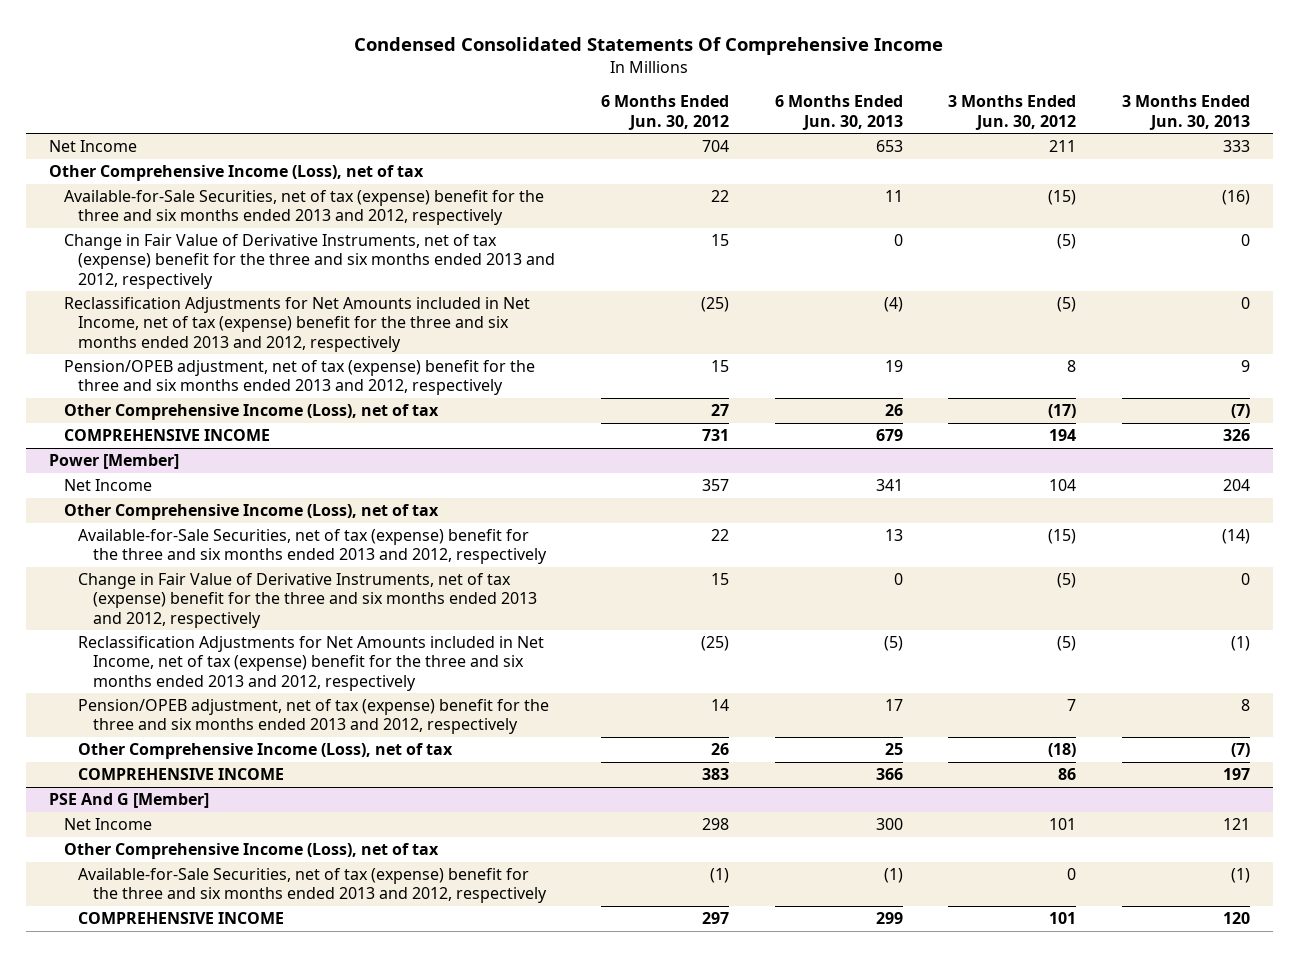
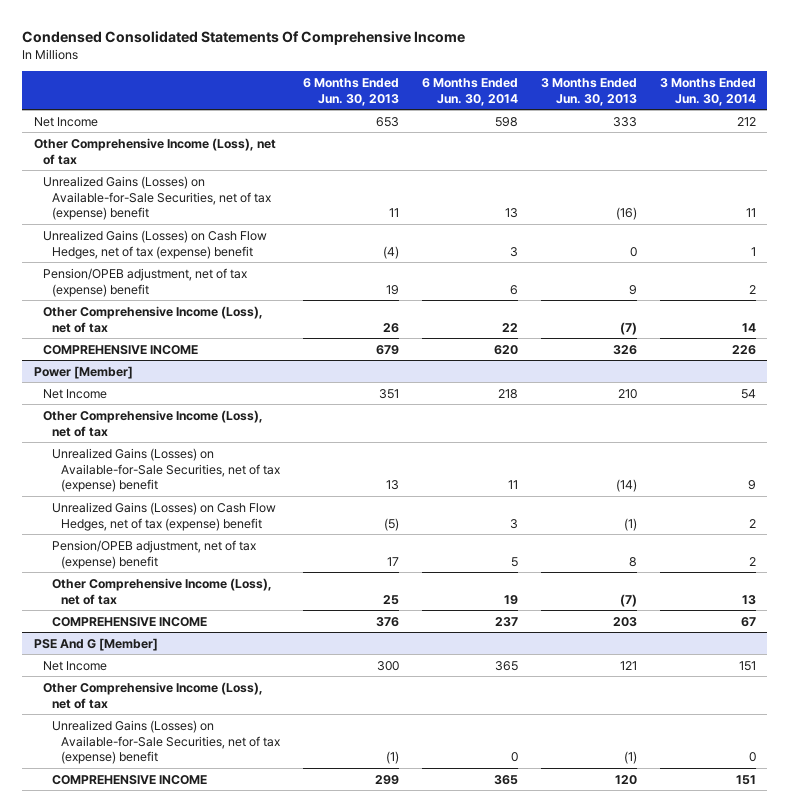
[601,95,730,130] 6 Months Ended Jun. 30, 2012 -> none
[948,95,1077,130] 3 Months Ended Jun. 30, 2012 -> none
none -> [421,77,518,106] 6 Months Ended Jun. 30, 2014
none -> [659,77,756,106] 3 Months Ended Jun. 30, 2014
[63,234,556,289] Change in Fair Value of Derivative Instruments, net of tax (expense) benefit for the three and six months ended 2013 and 2012, respectively -> none
[63,297,530,352] Reclassification Adjustments for Net Amounts included in Net Income, net of tax (expense) benefit for the three and six months ended 2013 and 2012, respectively -> none
[63,190,544,226] Available-for-Sale Securities, net of tax (expense) benefit for the three and six months ended 2013 and 2012, respectively -> [42,175,272,221] Unrealized Gains (Losses) on Available-for-Sale Securities, net of tax (expense) benefit
none -> [42,229,267,259] Unrealized Gains (Losses) on Cash Flow Hedges, net of tax (expense) benefit
[63,360,535,396] Pension/OPEB adjustment, net of tax (expense) benefit for the three and six months ended 2013 and 2012, respectively -> [42,267,247,297] Pension/OPEB adjustment, net of tax (expense) benefit
[875,479,903,492] 341 -> [379,388,400,399] 351
[1222,479,1250,492] 204 -> [617,388,637,399] 210
[78,573,538,628] Change in Fair Value of Derivative Instruments, net of tax (expense) benefit for the three and six months ended 2013 and 2012, respectively -> none
[78,636,545,691] Reclassification Adjustments for Net Amounts included in Net Income, net of tax (expense) benefit for the three and six months ended 2013 and 2012, respectively -> none
[78,529,548,565] Available-for-Sale Securities, net of tax (expense) benefit for the three and six months ended 2013 and 2012, respectively -> [52,447,281,493] Unrealized Gains (Losses) on Available-for-Sale Securities, net of tax (expense) benefit
none -> [52,501,277,531] Unrealized Gains (Losses) on Cash Flow Hedges, net of tax (expense) benefit
[78,699,550,735] Pension/OPEB adjustment, net of tax (expense) benefit for the three and six months ended 2013 and 2012, respectively -> [52,539,257,569] Pension/OPEB adjustment, net of tax (expense) benefit
[875,768,903,781] 366 -> [376,616,400,627] 376
[1222,768,1250,781] 197 -> [612,616,637,627] 203
[78,868,548,904] Available-for-Sale Securities, net of tax (expense) benefit for the three and six months ended 2013 and 2012, respectively -> [52,719,281,765] Unrealized Gains (Losses) on Available-for-Sale Securities, net of tax (expense) benefit

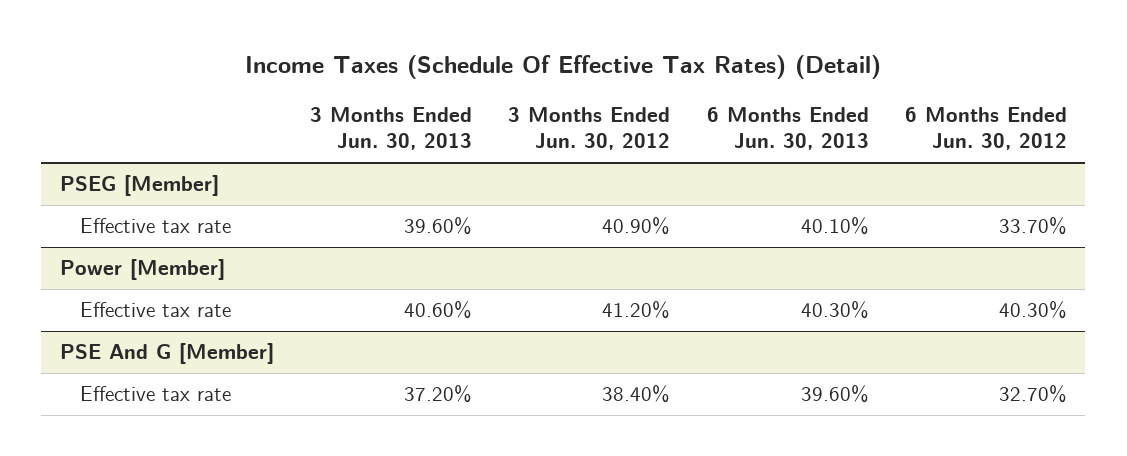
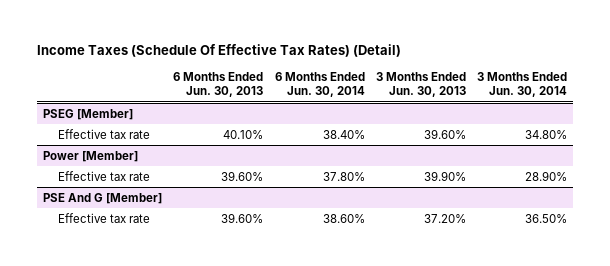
[508,106,671,151] 3 Months Ended Jun. 30, 2012 -> none
[905,106,1068,151] 6 Months Ended Jun. 30, 2012 -> none
none -> [274,71,365,98] 6 Months Ended Jun. 30, 2014
none -> [477,71,568,98] 3 Months Ended Jun. 30, 2014
[403,301,472,320] 40.60% -> [424,170,467,181] 39.90%
[800,301,869,320] 40.30% -> [221,170,264,181] 39.60%

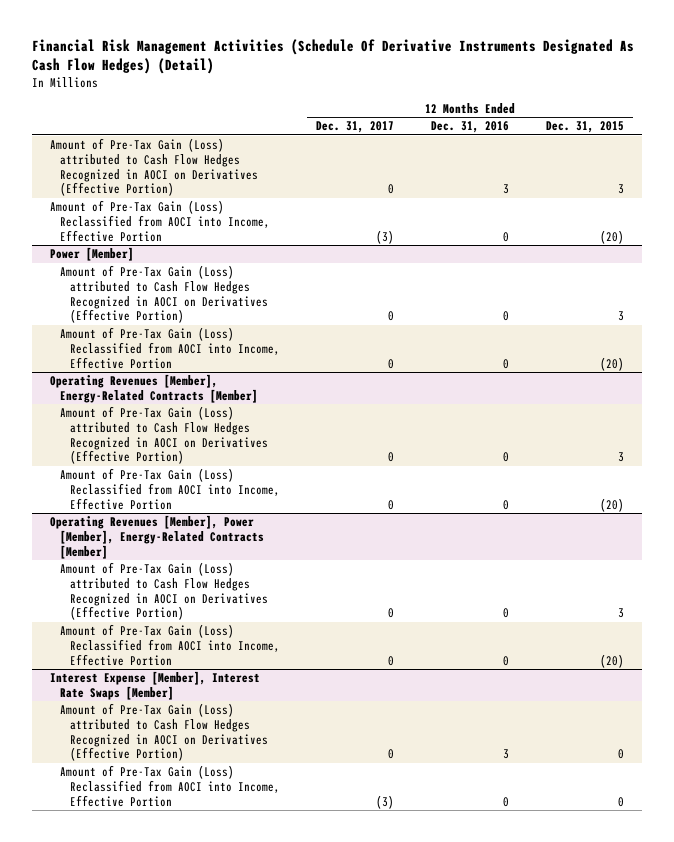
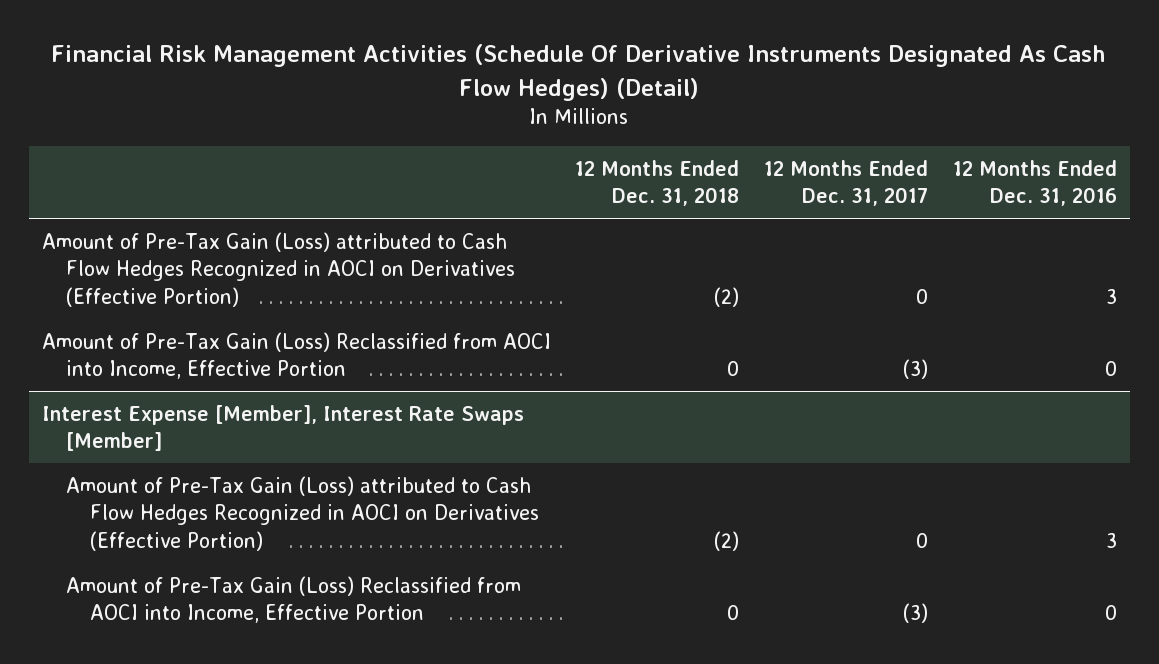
[545,121,624,134] Dec. 31, 2015 -> none
none -> [575,159,740,207] 12 Months Ended Dec. 31, 2018
[50,247,135,262] Power [Member] -> none
[59,265,268,324] Amount of Pre-Tax Gain (Loss) attributed to Cash Flow Hedges Recognized in AOCI on Derivatives (Effective Portion) -> none
[59,327,280,369] Amount of Pre-Tax Gain (Loss) Reclassified from AOCI into Income, Effective Portion -> none
[50,374,258,403] Operating Revenues [Member], Energy-Related Contracts [Member] -> none
[59,406,268,465] Amount of Pre-Tax Gain (Loss) attributed to Cash Flow Hedges Recognized in AOCI on Derivatives (Effective Portion) -> none
[59,468,280,510] Amount of Pre-Tax Gain (Loss) Reclassified from AOCI into Income, Effective Portion -> none
[50,515,264,559] Operating Revenues [Member], Power [Member], Energy-Related Contracts [Member] -> none
[59,562,268,621] Amount of Pre-Tax Gain (Loss) attributed to Cash Flow Hedges Recognized in AOCI on Derivatives (Effective Portion) -> none
[59,624,280,666] Amount of Pre-Tax Gain (Loss) Reclassified from AOCI into Income, Effective Portion -> none

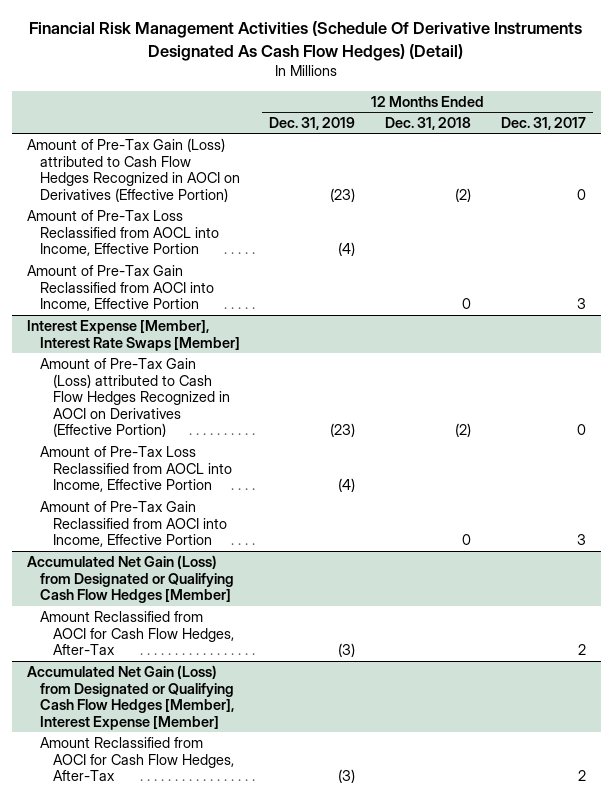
[953,159,1118,207] 12 Months Ended Dec. 31, 2016 -> none
none -> [269,117,356,131] Dec. 31, 2019
none -> [26,209,219,257] Amount of Pre-Tax Loss Reclassified from AOCL into Income, Effective Portion
[41,331,551,380] Amount of Pre-Tax Gain (Loss) Reclassified from AOCI into Income, Effective Portion -> [26,264,214,312] Amount of Pre-Tax Gain Reclassified from AOCI into Income, Effective Portion
[903,359,929,380] (3) -> [576,298,586,310] 3
none -> [39,445,232,493] Amount of Pre-Tax Loss Reclassified from AOCL into Income, Effective Portion
[65,575,521,624] Amount of Pre-Tax Gain (Loss) Reclassified from AOCI into Income, Effective Portion -> [39,500,227,548] Amount of Pre-Tax Gain Reclassified from AOCI into Income, Effective Portion
[903,603,929,624] (3) -> [576,534,586,546] 3
none -> [26,554,234,604] Accumulated Net Gain (Loss) from Designated or Qualifying Cash Flow Hedges [Member]
none -> [39,610,234,656] Amount Reclassified from AOCI for Cash Flow Hedges, After-Tax
none -> [26,664,234,730] Accumulated Net Gain (Loss) from Designated or Qualifying Cash Flow Hedges [Member], Interest Expense [Member]
none -> [39,736,234,782] Amount Reclassified from AOCI for Cash Flow Hedges, After-Tax

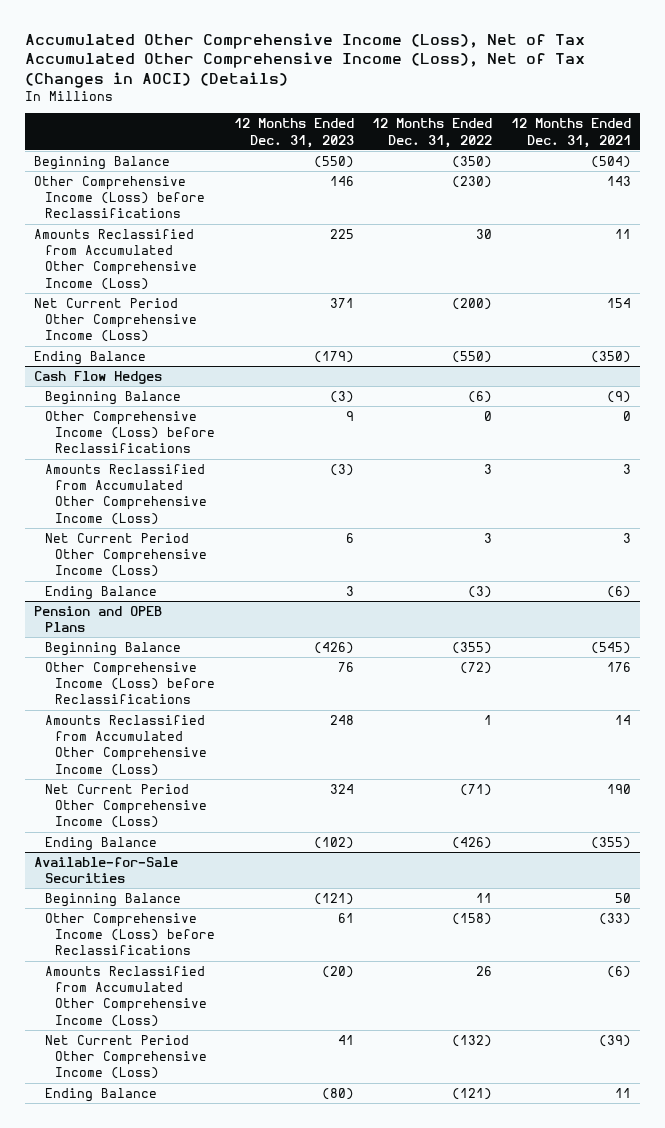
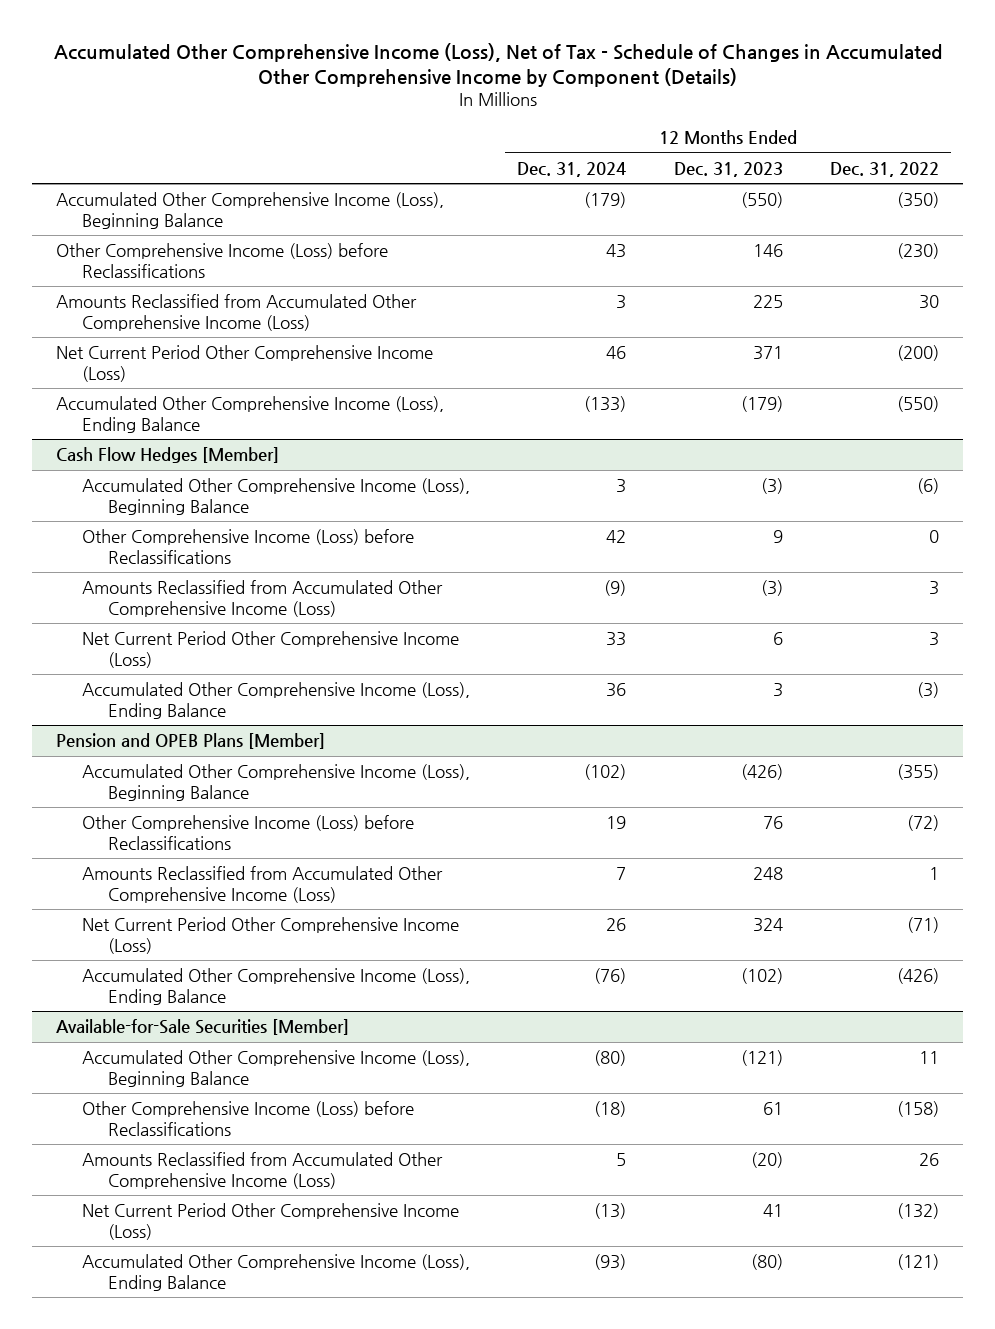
[25,32,586,88] Accumulated Other Comprehensive Income (Loss), Net of Tax Accumulated Other Comprehensive Income (Loss), Net of Tax (Changes in AOCI) (Details) -> [53,42,943,88] Accumulated Other Comprehensive Income (Loss), Net of Tax - Schedule of Changes in Accumulated Other Comprehensive Income by Component (Details)
[510,118,631,148] 12 Months Ended Dec. 31, 2021 -> none
none -> [517,161,627,177] Dec. 31, 2024
[34,155,171,170] Beginning Balance -> [56,192,445,229] Accumulated Other Comprehensive Income (Loss), Beginning Balance
[34,350,147,365] Ending Balance -> [56,396,445,433] Accumulated Other Comprehensive Income (Loss), Ending Balance
[34,370,163,384] Cash Flow Hedges -> [56,447,280,464] Cash Flow Hedges [Member]
[44,390,181,405] Beginning Balance -> [81,478,470,515] Accumulated Other Comprehensive Income (Loss), Beginning Balance
[44,585,157,600] Ending Balance -> [81,682,470,719] Accumulated Other Comprehensive Income (Loss), Ending Balance
[34,605,163,633] Pension and OPEB Plans -> [56,733,326,750] Pension and OPEB Plans [Member]
[44,641,181,656] Beginning Balance -> [81,764,470,801] Accumulated Other Comprehensive Income (Loss), Beginning Balance
[44,836,157,851] Ending Balance -> [81,968,470,1005] Accumulated Other Comprehensive Income (Loss), Ending Balance
[34,856,179,884] Available-for-Sale Securities -> [56,1019,350,1036] Available-for-Sale Securities [Member]
[44,892,181,907] Beginning Balance -> [81,1050,470,1087] Accumulated Other Comprehensive Income (Loss), Beginning Balance
[44,1087,157,1102] Ending Balance -> [81,1254,470,1291] Accumulated Other Comprehensive Income (Loss), Ending Balance

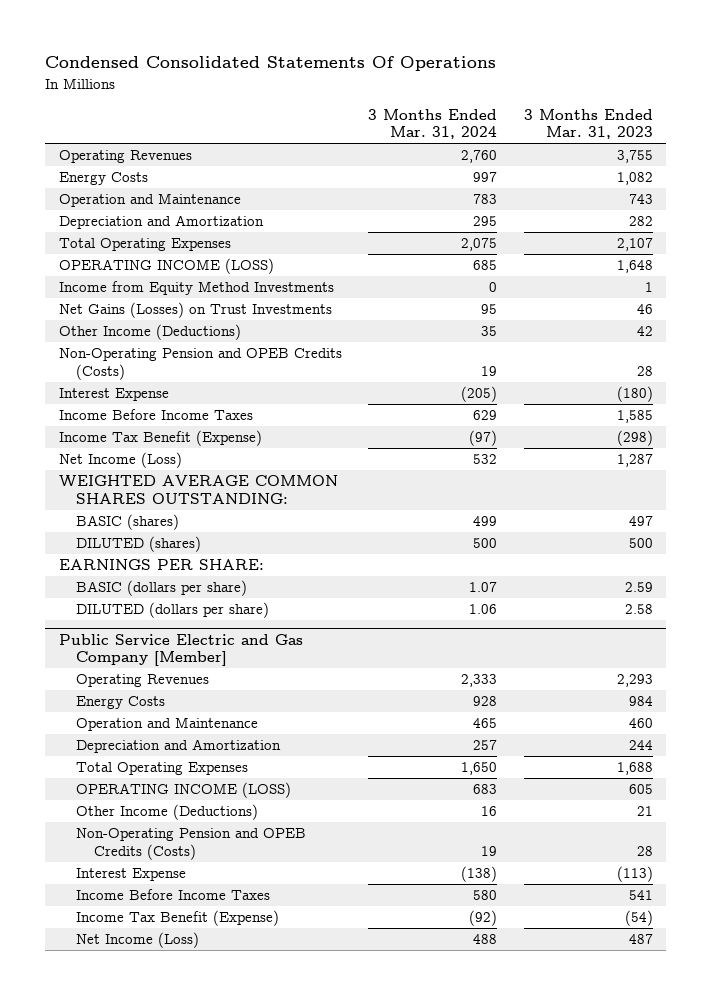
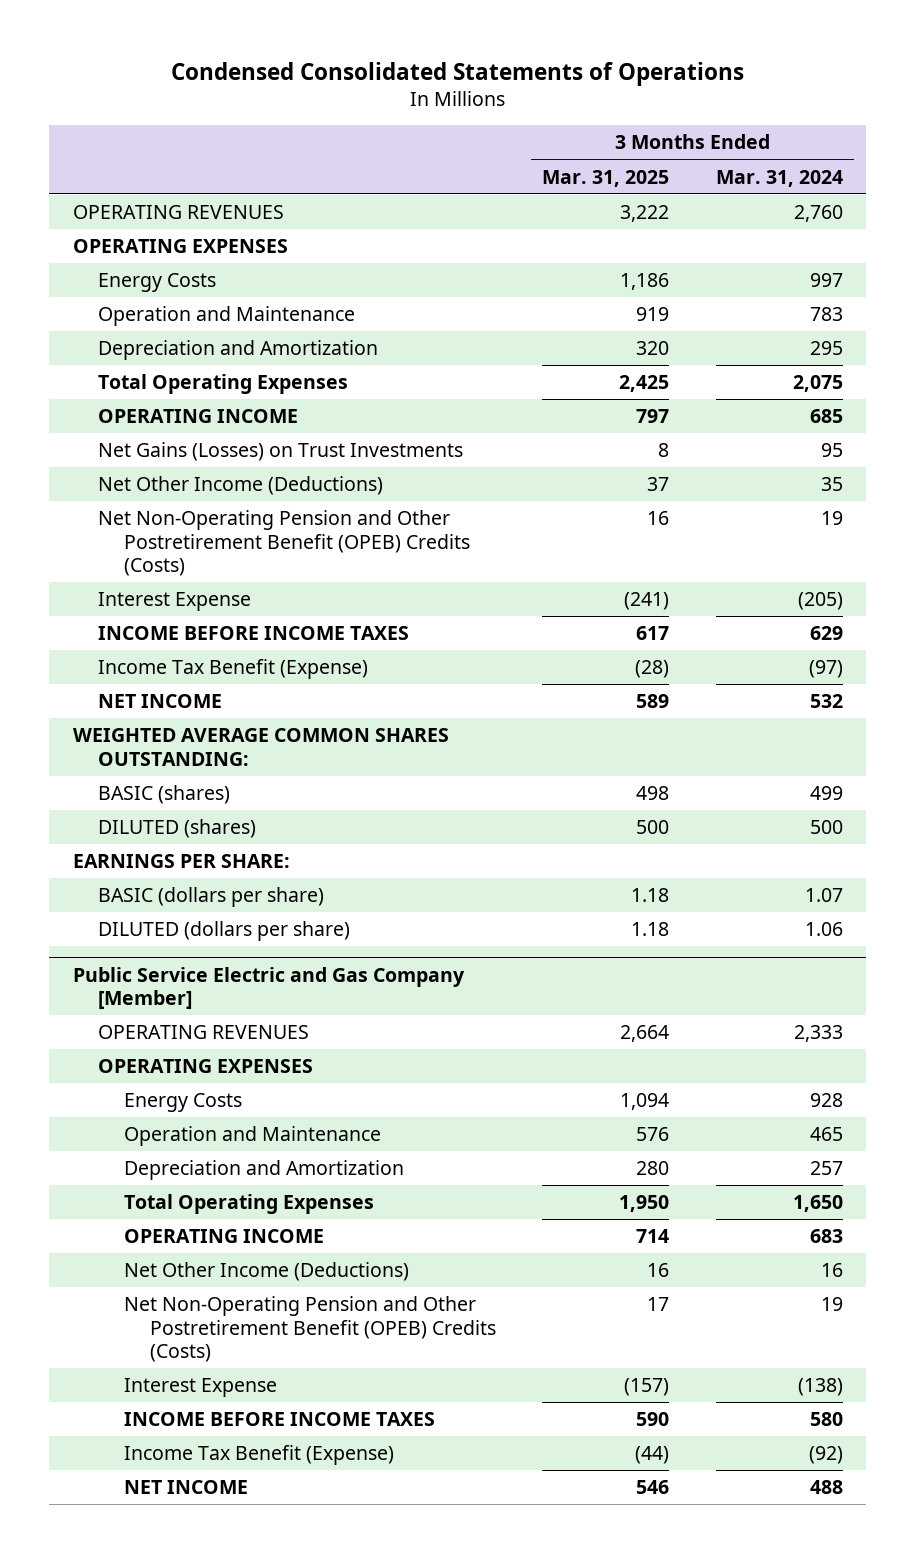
[45,56,497,72] Condensed Consolidated Statements Of Operations -> [170,61,744,86] Condensed Consolidated Statements of Operations
[524,108,654,140] 3 Months Ended Mar. 31, 2023 -> none
none -> [542,169,670,187] Mar. 31, 2025
[58,150,192,164] Operating Revenues -> [72,205,284,220] OPERATING REVENUES
none -> [72,239,288,254] OPERATING EXPENSES
[58,281,334,296] Income from Equity Method Investments -> none
[58,258,274,275] OPERATING INCOME (LOSS) -> [98,409,299,424] OPERATING INCOME
[58,324,241,341] Other Income (Deductions) -> [98,476,384,496] Net Other Income (Deductions)
[58,348,342,380] Non-Operating Pension and OPEB Credits (Costs) -> [98,510,471,577] Net Non-Operating Pension and Other Postretirement Benefit (OPEB) Credits (Costs)
[58,409,253,421] Income Before Income Taxes -> [98,626,410,641] INCOME BEFORE INCOME TAXES
[58,452,182,469] Net Income (Loss) -> [98,694,223,709] NET INCOME
[76,674,210,688] Operating Revenues -> [98,1025,310,1040] OPERATING REVENUES
none -> [98,1059,314,1074] OPERATING EXPENSES
[76,782,292,799] OPERATING INCOME (LOSS) -> [124,1229,325,1244] OPERATING INCOME
[76,804,259,821] Other Income (Deductions) -> [124,1262,410,1282] Net Other Income (Deductions)
[76,828,307,860] Non-Operating Pension and OPEB Credits (Costs) -> [124,1296,496,1363] Net Non-Operating Pension and Other Postretirement Benefit (OPEB) Credits (Costs)
[76,889,271,901] Income Before Income Taxes -> [124,1412,436,1427] INCOME BEFORE INCOME TAXES
[76,932,200,949] Net Income (Loss) -> [124,1480,249,1495] NET INCOME

